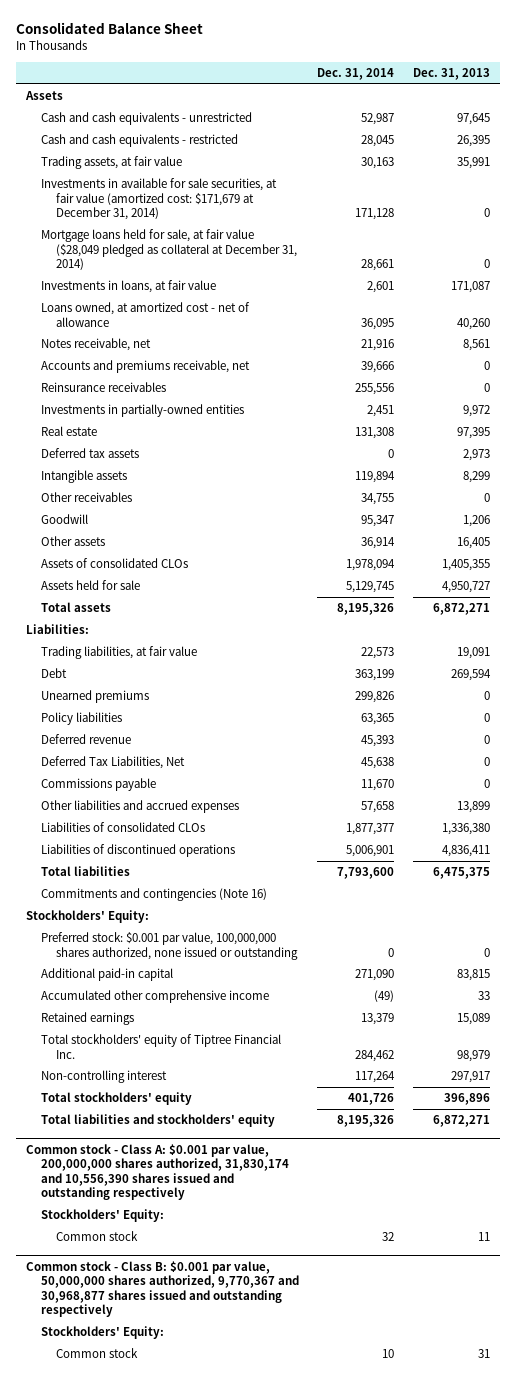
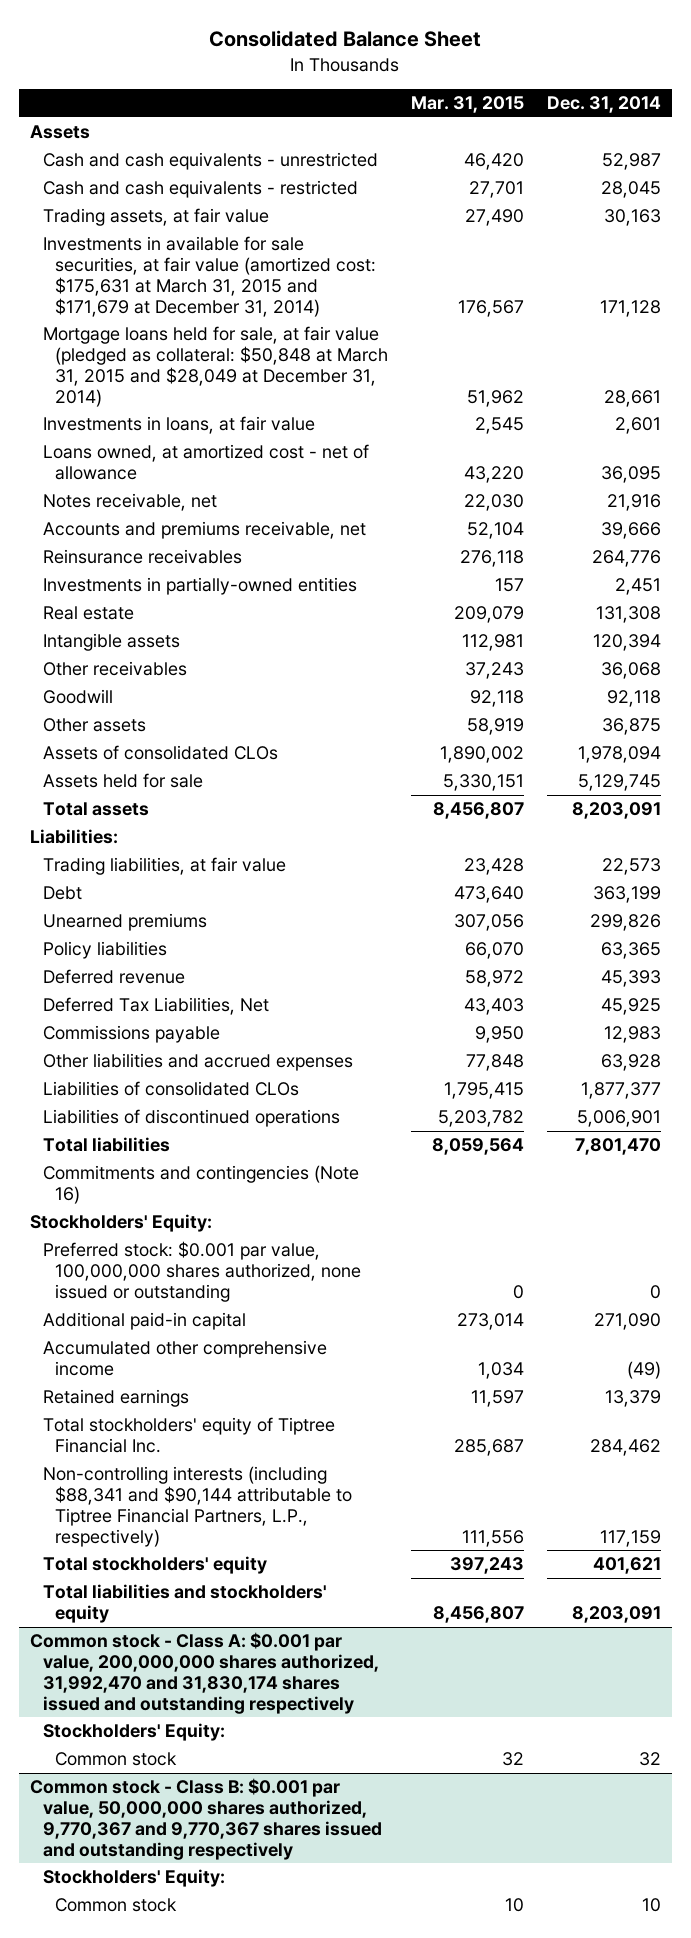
[413,67,491,80] Dec. 31, 2013 -> none
none -> [411,96,525,114] Mar. 31, 2015
[40,178,277,221] Investments in available for sale securities, at fair value (amortized cost: $171,679 at December 31, 2014) -> [42,236,377,317] Investments in available for sale securities, at fair value (amortized cost: $175,631 at March 31, 2015 and $171,679 at December 31, 2014)
[40,229,297,271] Mortgage loans held for sale, at fair value ($28,049 pledged as collateral at December 31, 2014) -> [42,326,389,407] Mortgage loans held for sale, at fair value (pledged as collateral: $50,848 at March 31, 2015 and $28,049 at December 31, 2014)
[355,383,395,396] 255,556 -> [592,550,662,568] 264,776
[40,448,139,459] Deferred tax assets -> none
[355,471,396,484] 119,894 -> [593,634,662,652] 120,394
[361,493,395,506] 34,755 -> [601,662,662,680] 36,068
[361,515,395,528] 95,347 -> [607,690,662,708] 92,118
[361,537,396,550] 36,914 -> [602,718,662,736] 36,875
[337,603,395,616] 8,195,326 -> [572,802,662,820] 8,203,091
[361,757,395,770] 45,638 -> [601,998,662,1016] 45,925
[361,779,395,792] 11,670 -> [604,1026,662,1044] 12,983
[361,801,395,814] 57,658 -> [601,1054,662,1072] 63,928
[337,867,395,880] 7,793,600 -> [575,1138,662,1156] 7,801,470
[40,1070,167,1084] Non-controlling interest -> none
none -> [42,1466,353,1547] Non-controlling interests (including $88,341 and $90,144 attributable to Tiptree Financial Partners, L.P., respectively)
[348,1093,395,1106] 401,726 -> [593,1557,662,1575] 401,621
[337,1115,395,1128] 8,195,326 -> [572,1606,662,1624] 8,203,091
[25,1143,289,1201] Common stock - Class A: $0.001 par value, 200,000,000 shares authorized, 31,830,174 and 10,556,390 shares issued and outstanding respectively -> [29,1632,379,1714] Common stock - Class A: $0.001 par value, 200,000,000 shares authorized, 31,992,470 and 31,830,174 shares issued and outstanding respectively
[25,1260,299,1318] Common stock - Class B: $0.001 par value, 50,000,000 shares authorized, 9,770,367 and 30,968,877 shares issued and outstanding respectively -> [29,1778,382,1860] Common stock - Class B: $0.001 par value, 50,000,000 shares authorized, 9,770,367 and 9,770,367 shares issued and outstanding respectively

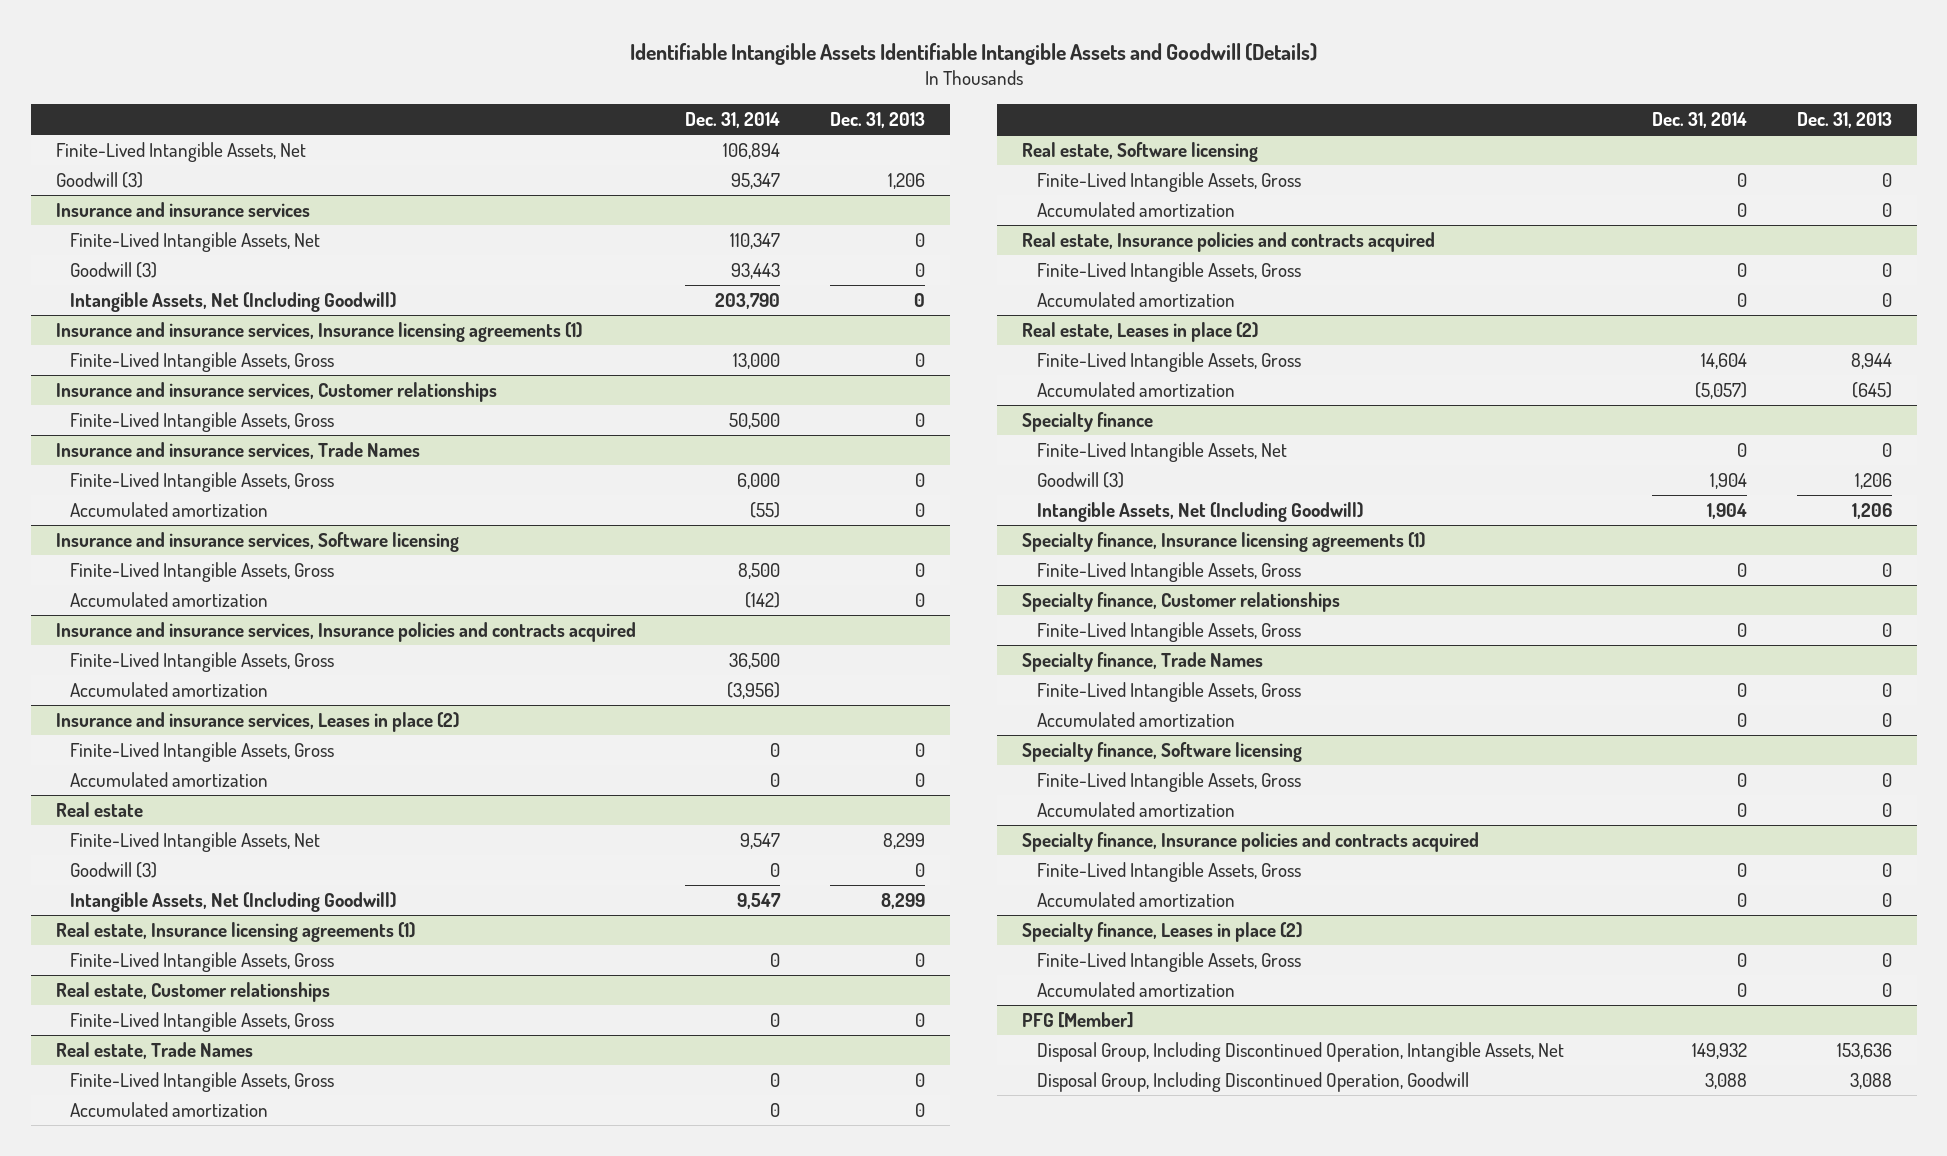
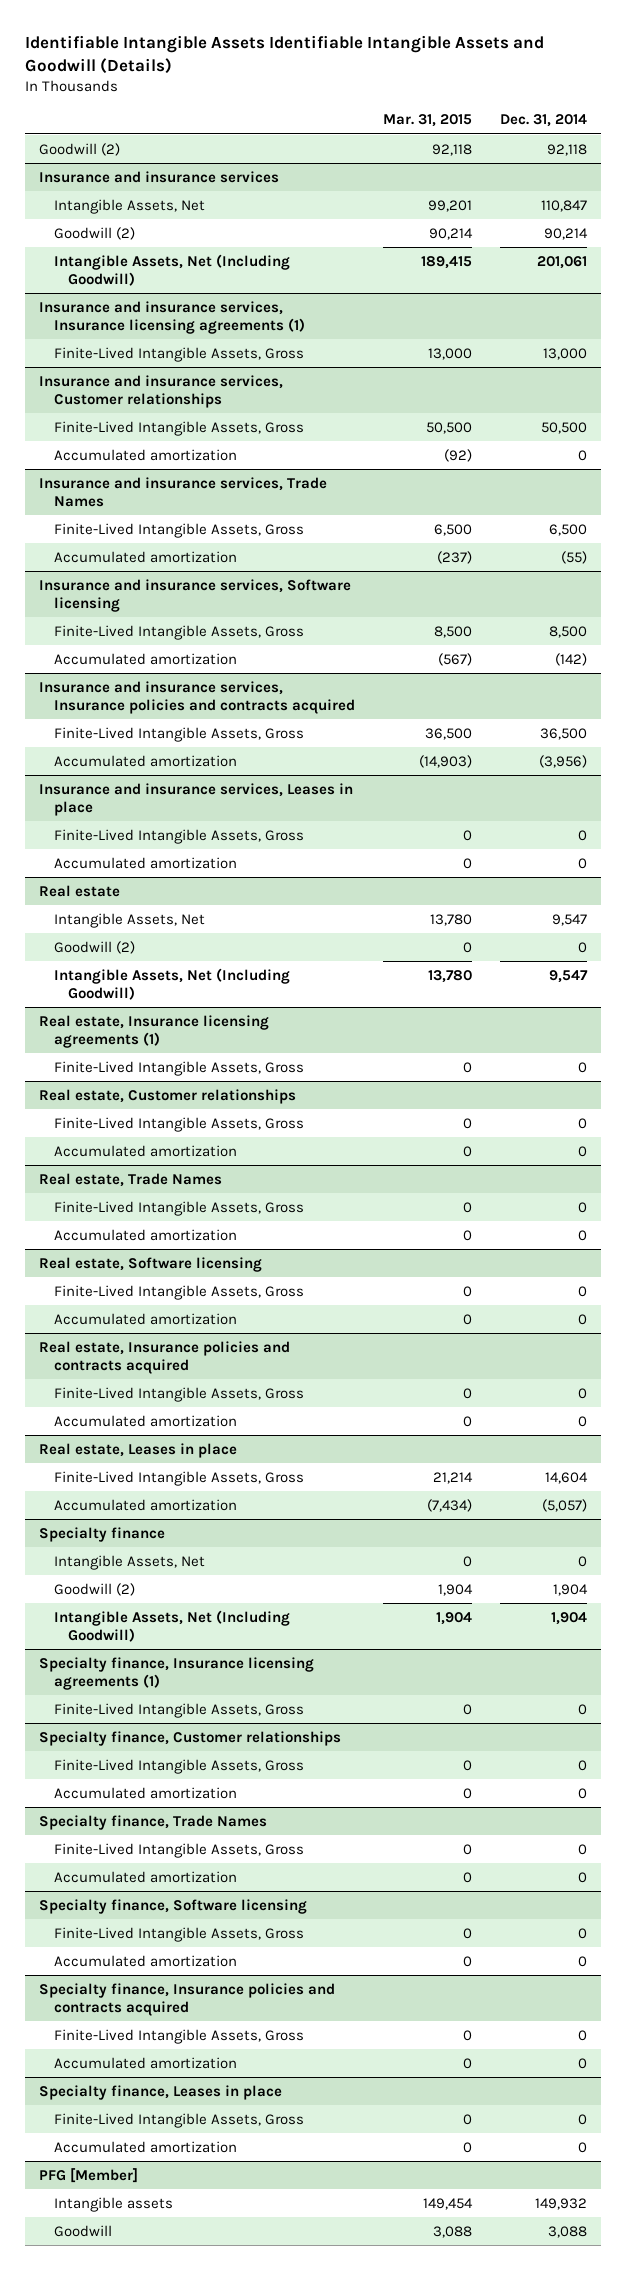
[830,111,926,128] Dec. 31, 2013 -> none
none -> [382,114,472,128] Mar. 31, 2015
[55,142,306,163] Finite-Lived Intangible Assets, Net -> none
[55,172,143,189] Goodwill (3) -> [38,142,120,156] Goodwill (2)
[731,173,781,190] 95,347 -> [547,143,588,156] 92,118
[70,232,321,253] Finite-Lived Intangible Assets, Net -> [53,198,205,214] Intangible Assets, Net
[730,233,781,250] 110,347 -> [541,199,588,212] 110,847
[70,262,158,279] Goodwill (3) -> [53,226,135,240] Goodwill (2)
[731,263,781,280] 93,443 -> [544,227,589,240] 90,214
[715,293,781,310] 203,790 -> [537,255,588,269] 201,061
none -> [53,448,237,461] Accumulated amortization
[737,473,781,490] 6,000 -> [549,523,588,536] 6,500
[55,712,459,733] Insurance and insurance services, Leases in place (2) -> [38,782,353,817] Insurance and insurance services, Leases in place
[70,832,321,853] Finite-Lived Intangible Assets, Net -> [53,912,205,928] Intangible Assets, Net
[70,862,158,879] Goodwill (3) -> [53,940,135,954] Goodwill (2)
none -> [53,1144,237,1157] Accumulated amortization
[1022,322,1259,343] Real estate, Leases in place (2) -> [38,1442,237,1458] Real estate, Leases in place
[1036,442,1287,463] Finite-Lived Intangible Assets, Net -> [53,1554,205,1570] Intangible Assets, Net
[1036,472,1124,489] Goodwill (3) -> [53,1582,135,1596] Goodwill (2)
none -> [53,1786,237,1799] Accumulated amortization
[1022,922,1303,943] Specialty finance, Leases in place (2) -> [38,2084,282,2100] Specialty finance, Leases in place
[1036,1042,1564,1063] Disposal Group, Including Discontinued Operation, Intangible Assets, Net -> [53,2196,173,2212] Intangible assets
[1036,1072,1469,1093] Disposal Group, Including Discontinued Operation, Goodwill -> [53,2224,112,2237] Goodwill

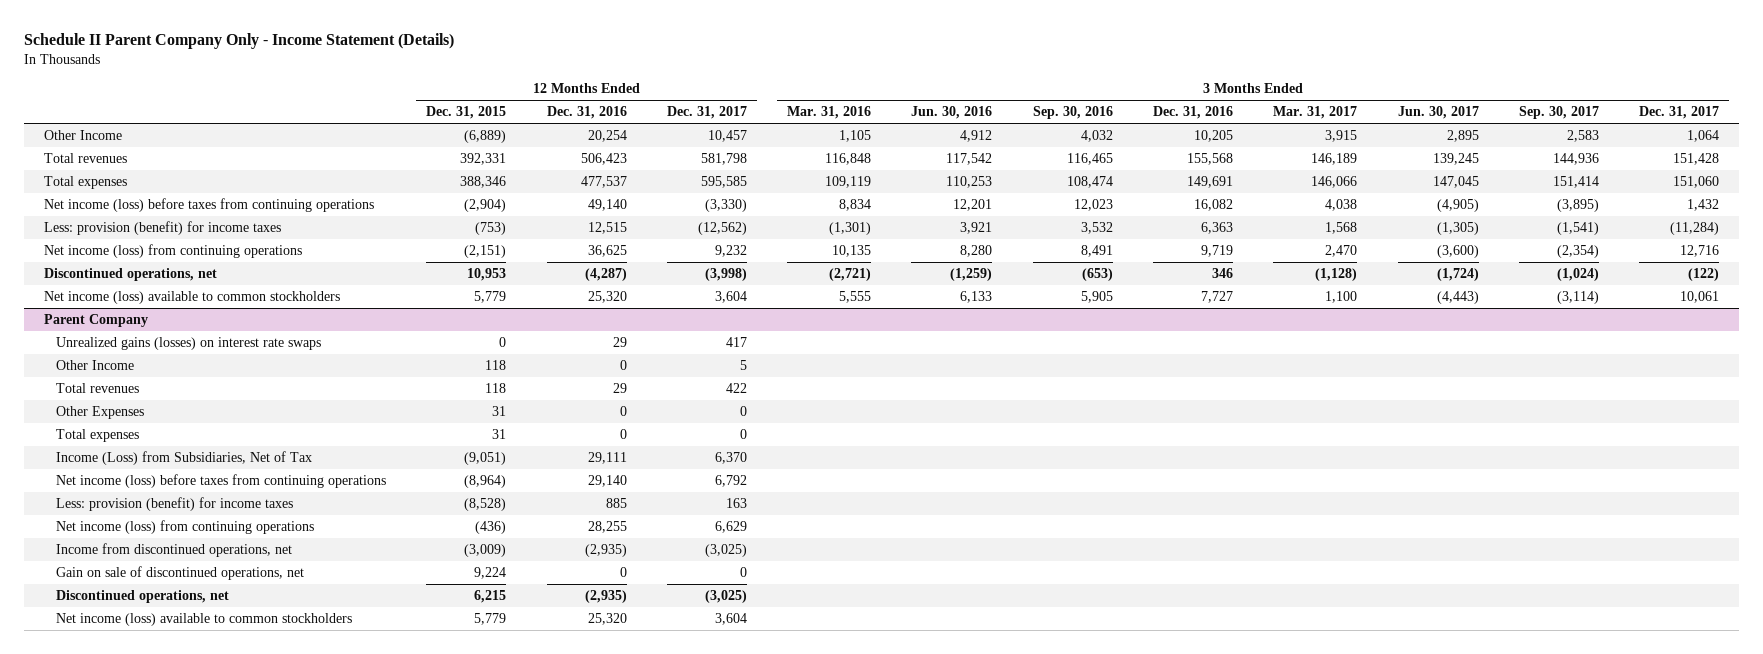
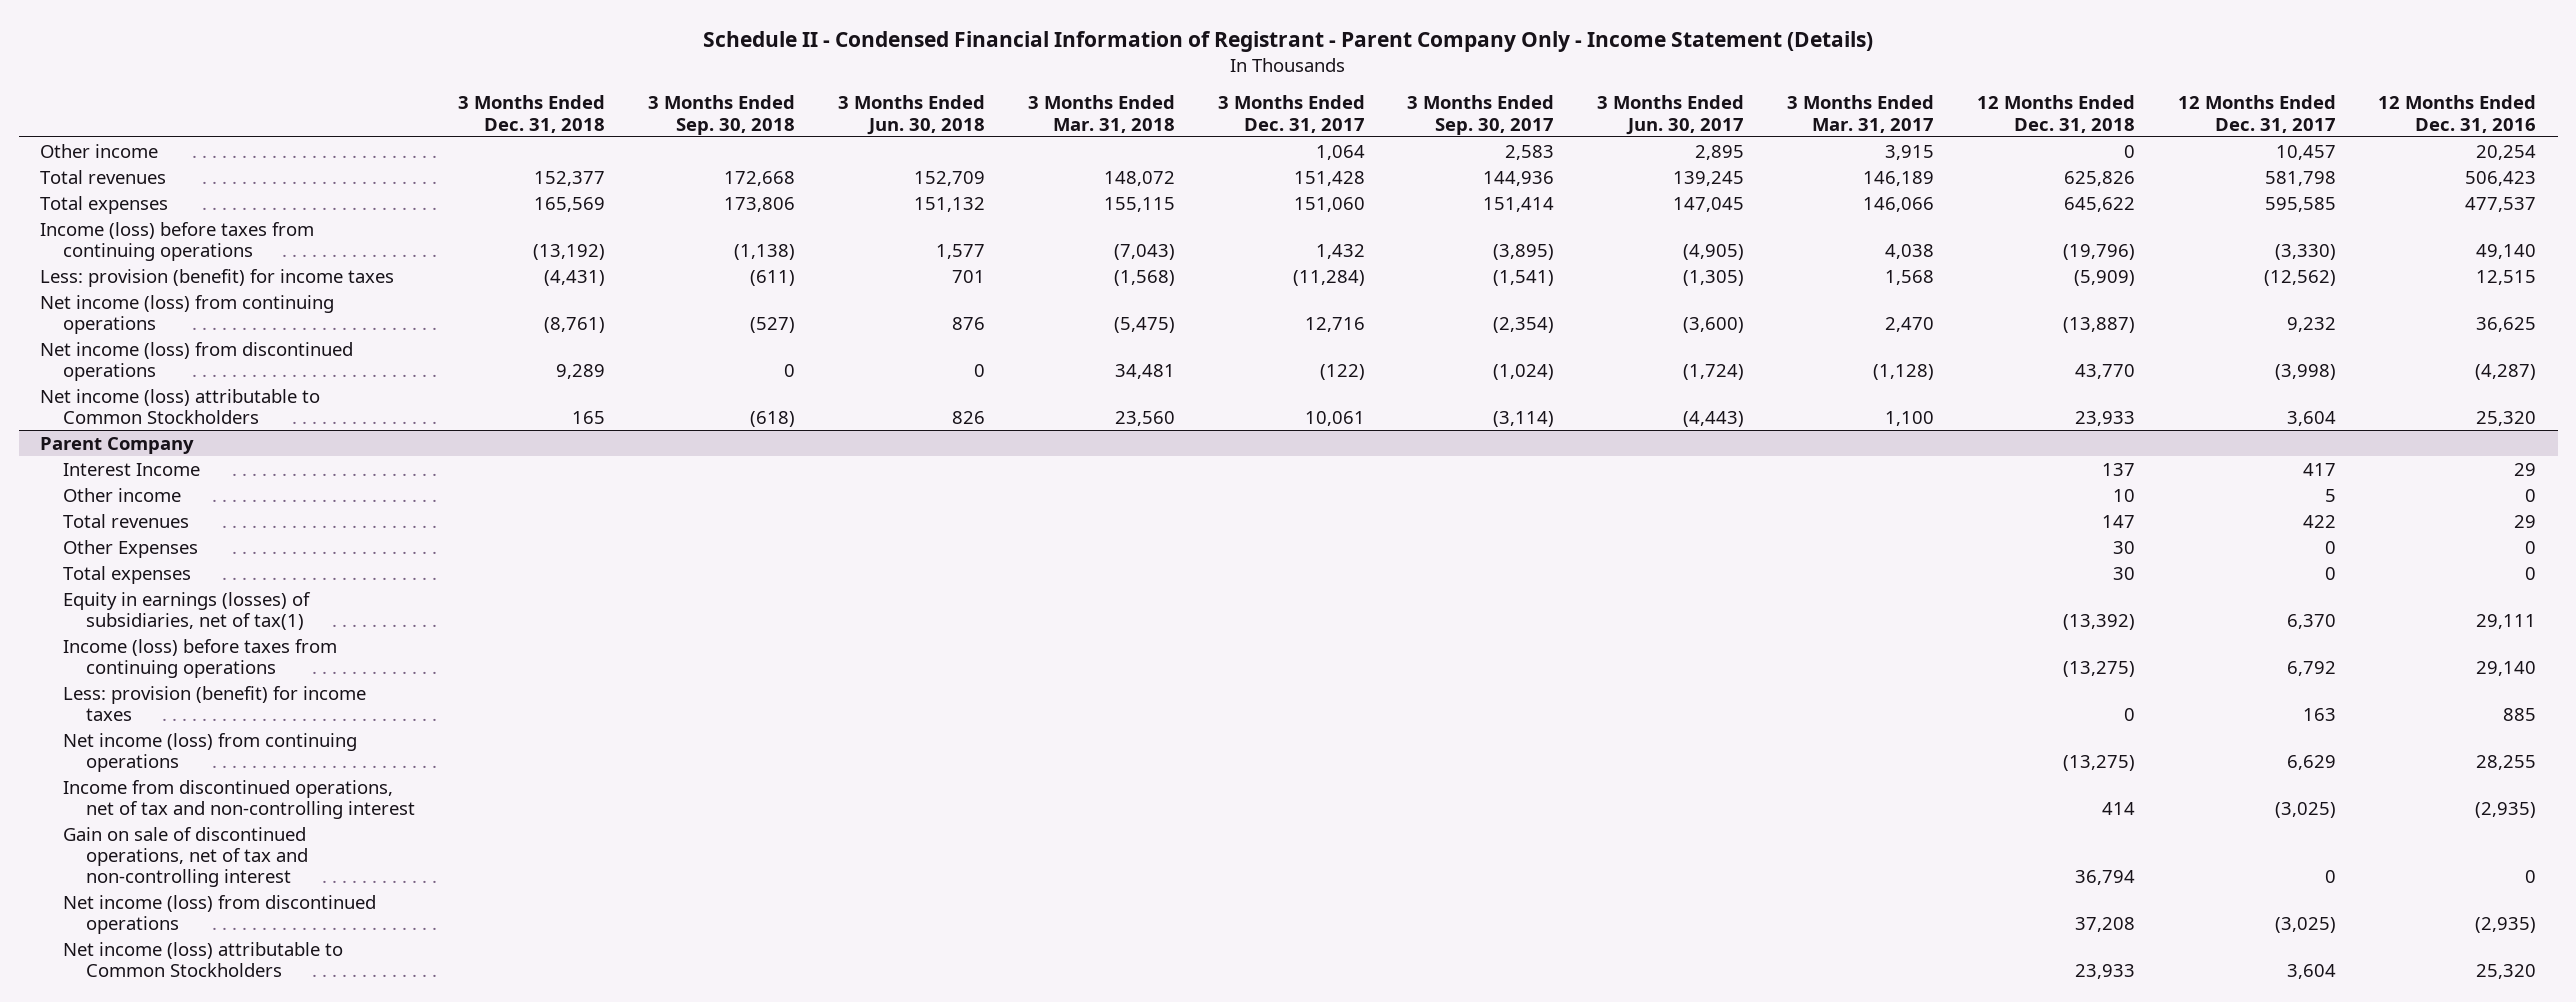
[23,33,454,50] Schedule II Parent Company Only - Income Statement (Details) -> [703,30,1874,52] Schedule II - Condensed Financial Information of Registrant - Parent Company Only - Income Statement (Details)
[426,106,507,120] Dec. 31, 2015 -> none
[787,106,872,120] Mar. 31, 2016 -> none
[911,106,993,120] Jun. 30, 2016 -> none
[1032,106,1113,120] Sep. 30, 2016 -> none
[1152,106,1233,120] Dec. 31, 2016 -> none
none -> [458,95,606,133] 3 Months Ended Dec. 31, 2018
none -> [648,95,796,135] 3 Months Ended Sep. 30, 2018
none -> [837,95,985,135] 3 Months Ended Jun. 30, 2018
none -> [1027,95,1175,133] 3 Months Ended Mar. 31, 2018
none -> [1976,95,2135,133] 12 Months Ended Dec. 31, 2018
[43,129,122,140] Other Income -> [40,143,159,158] Other income
[43,197,374,212] Net income (loss) before taxes from continuing operations -> [40,221,315,261] Income (loss) before taxes from continuing operations
[43,267,217,281] Discontinued operations, net -> [40,341,354,381] Net income (loss) from discontinued operations
[43,290,340,304] Net income (loss) available to common stockholders -> [40,388,321,424] Net income (loss) attributable to Common Stockholders
[56,336,322,350] Unrealized gains (losses) on interest rate swaps -> [63,462,201,476] Interest Income
[56,359,135,370] Other Income -> [63,487,182,502] Other income
[56,450,313,465] Income (Loss) from Subsidiaries, Net of Tax -> [63,591,312,630] Equity in earnings (losses) of subsidiaries, net of tax(1)
[56,473,387,488] Net income (loss) before taxes from continuing operations -> [63,638,338,678] Income (loss) before taxes from continuing operations
[56,542,293,557] Income from discontinued operations, net -> [63,779,416,819] Income from discontinued operations, net of tax and non-controlling interest
[56,565,305,580] Gain on sale of discontinued operations, net -> [63,826,309,887] Gain on sale of discontinued operations, net of tax and non-controlling interest
[56,589,230,603] Discontinued operations, net -> [63,894,377,934] Net income (loss) from discontinued operations
[56,612,353,626] Net income (loss) available to common stockholders -> [63,941,344,977] Net income (loss) attributable to Common Stockholders

